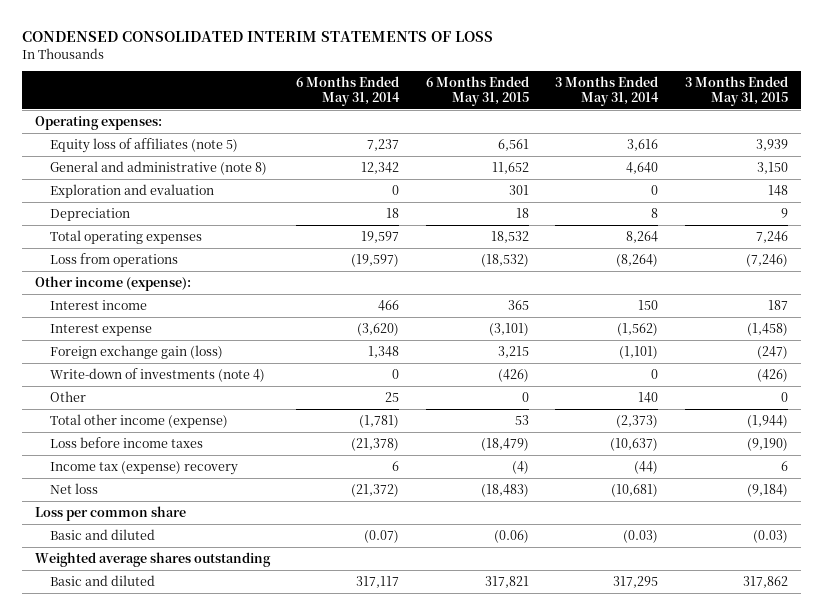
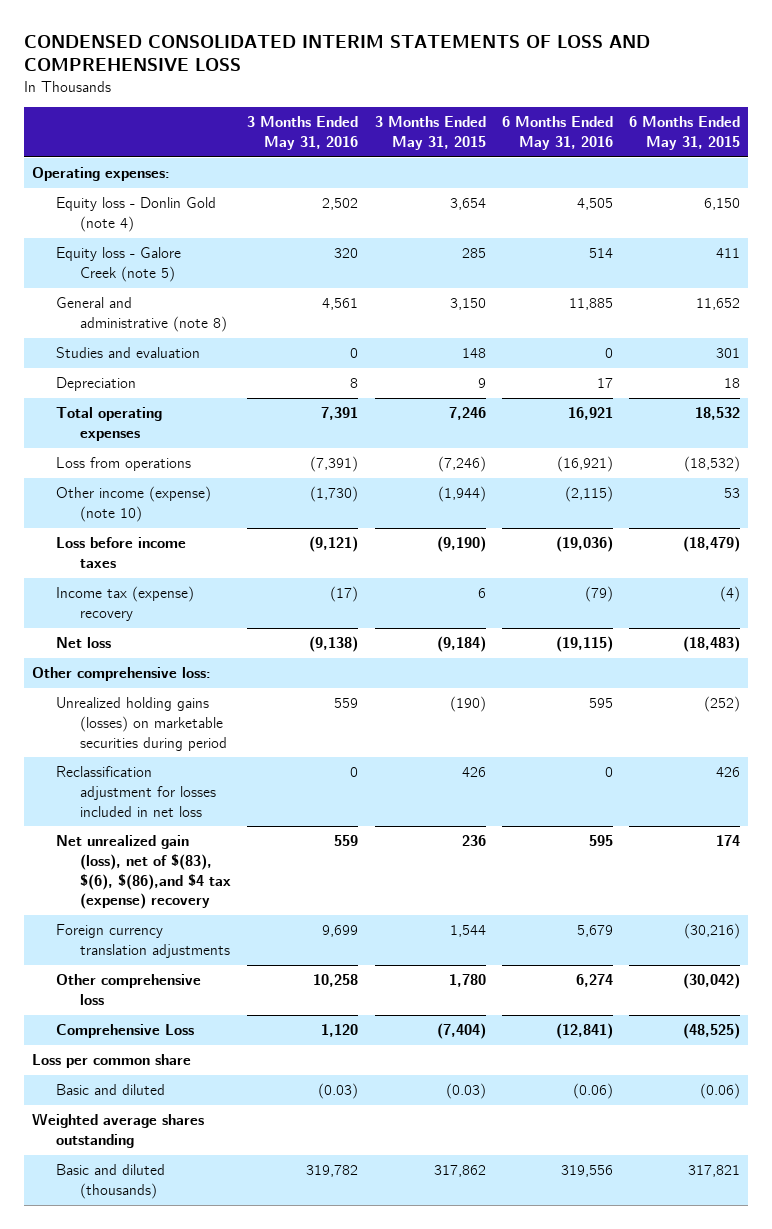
[21,30,493,42] CONDENSED CONSOLIDATED INTERIM STATEMENTS OF LOSS -> [24,34,651,72] CONDENSED CONSOLIDATED INTERIM STATEMENTS OF LOSS AND COMPREHENSIVE LOSS
[296,76,401,106] 6 Months Ended May 31, 2014 -> none
[555,76,660,106] 3 Months Ended May 31, 2014 -> none
none -> [247,116,359,151] 3 Months Ended May 31, 2016
none -> [501,116,613,151] 6 Months Ended May 31, 2016
none -> [56,197,217,232] Equity loss - Donlin Gold (note 4)
[49,138,238,154] Equity loss of affiliates (note 5) -> [56,247,182,282] Equity loss - Galore Creek (note 5)
[497,139,529,152] 6,561 -> [715,248,740,259] 411
[755,139,788,152] 3,939 -> [461,248,486,259] 285
[49,184,214,199] Exploration and evaluation -> [56,347,201,359] Studies and evaluation
[35,276,192,292] Other income (expense): -> none
[49,300,147,311] Interest income -> none
[49,324,152,337] Interest expense -> none
[49,345,223,360] Foreign exchange gain (loss) -> none
[49,368,265,383] Write-down of investments (note 4) -> none
[49,391,86,403] Other -> none
[49,414,228,429] Total other income (expense) -> [56,486,212,522] Other income (expense) (note 10)
none -> [32,667,212,682] Other comprehensive loss:
none -> [56,697,228,751] Unrealized holding gains (losses) on marketable securities during period
none -> [56,766,217,817] Reclassification adjustment for losses included in net loss
none -> [56,835,232,910] Net unrealized gain (loss), net of $(83), $(6), $(86),and $4 tax (expense) recovery
none -> [56,924,231,958] Foreign currency translation adjustments
none -> [56,974,202,1005] Other comprehensive loss
none -> [56,1024,195,1039] Comprehensive Loss
[49,575,155,587] Basic and diluted -> [56,1164,166,1199] Basic and diluted (thousands)

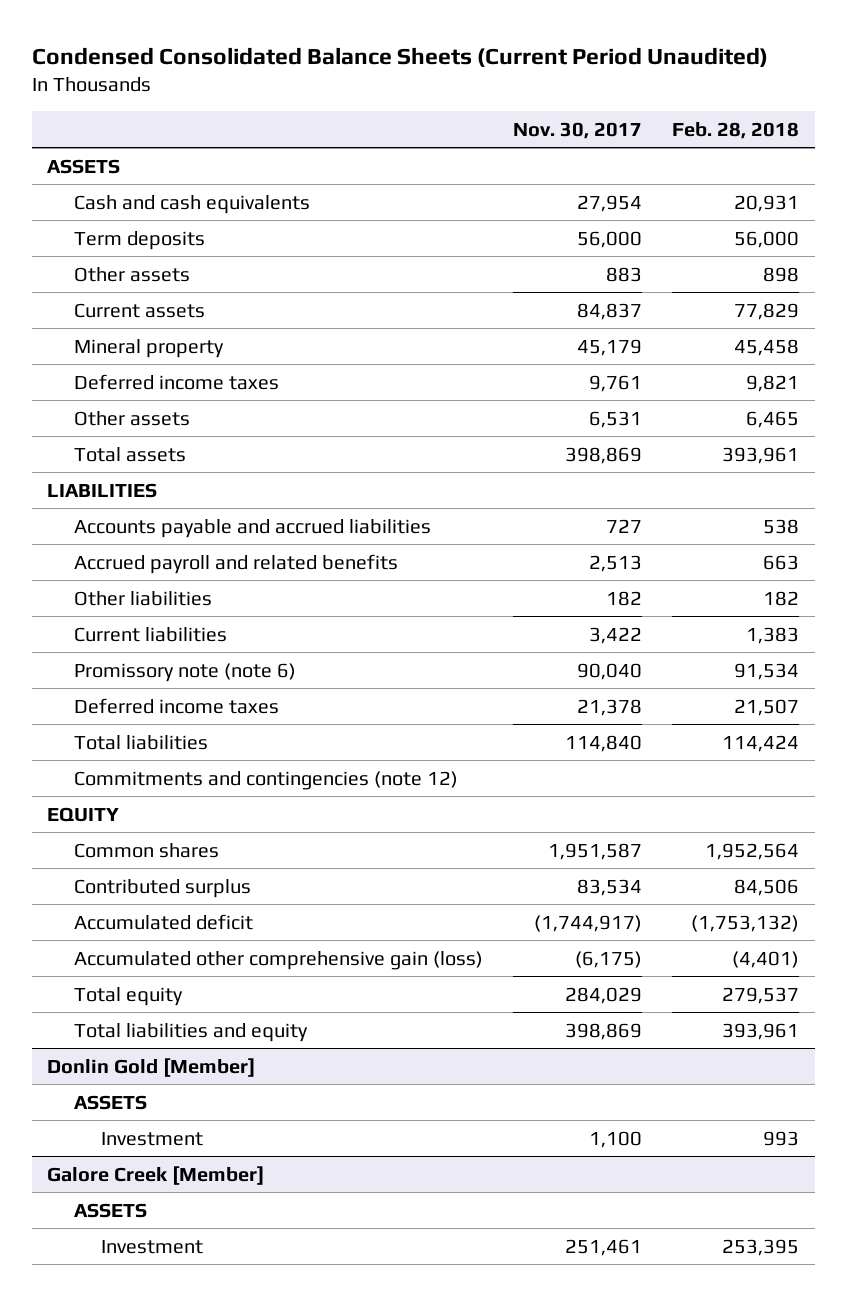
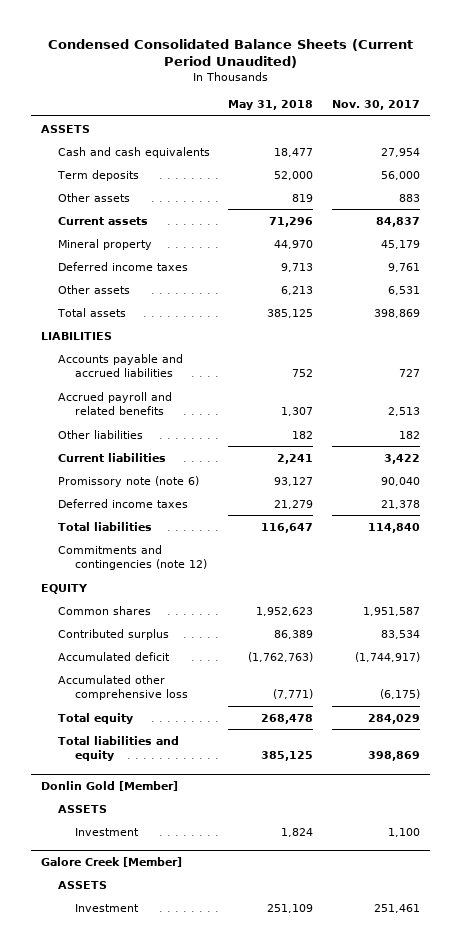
[672,121,800,139] Feb. 28, 2018 -> none
none -> [228,100,314,111] May 31, 2018
[74,950,484,970] Accumulated other comprehensive gain (loss) -> [57,674,188,701] Accumulated other comprehensive loss

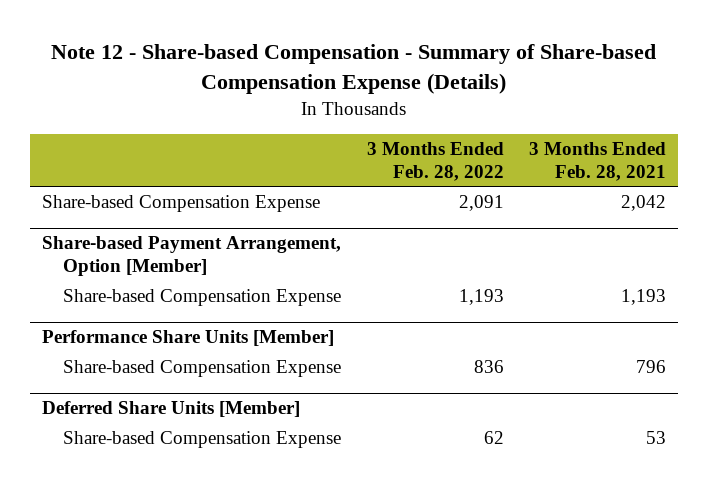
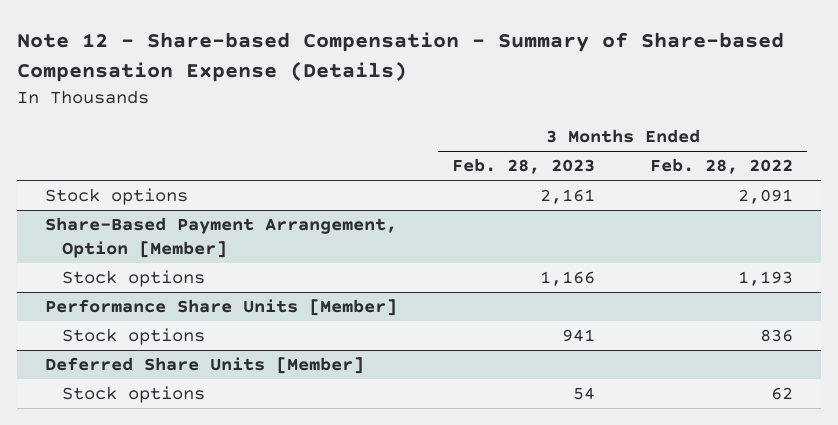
[528,142,666,181] 3 Months Ended Feb. 28, 2021 -> none
none -> [452,158,596,175] Feb. 28, 2023
[42,195,321,213] Share-based Compensation Expense -> [44,188,188,206] Stock options
[42,236,342,277] Share-based Payment Arrangement, Option [Member] -> [44,217,397,259] Share-Based Payment Arrangement, Option [Member]
[62,289,341,307] Share-based Compensation Expense -> [62,270,206,288] Stock options
[62,360,341,378] Share-based Compensation Expense -> [62,328,206,346] Stock options
[62,431,341,449] Share-based Compensation Expense -> [62,386,206,404] Stock options

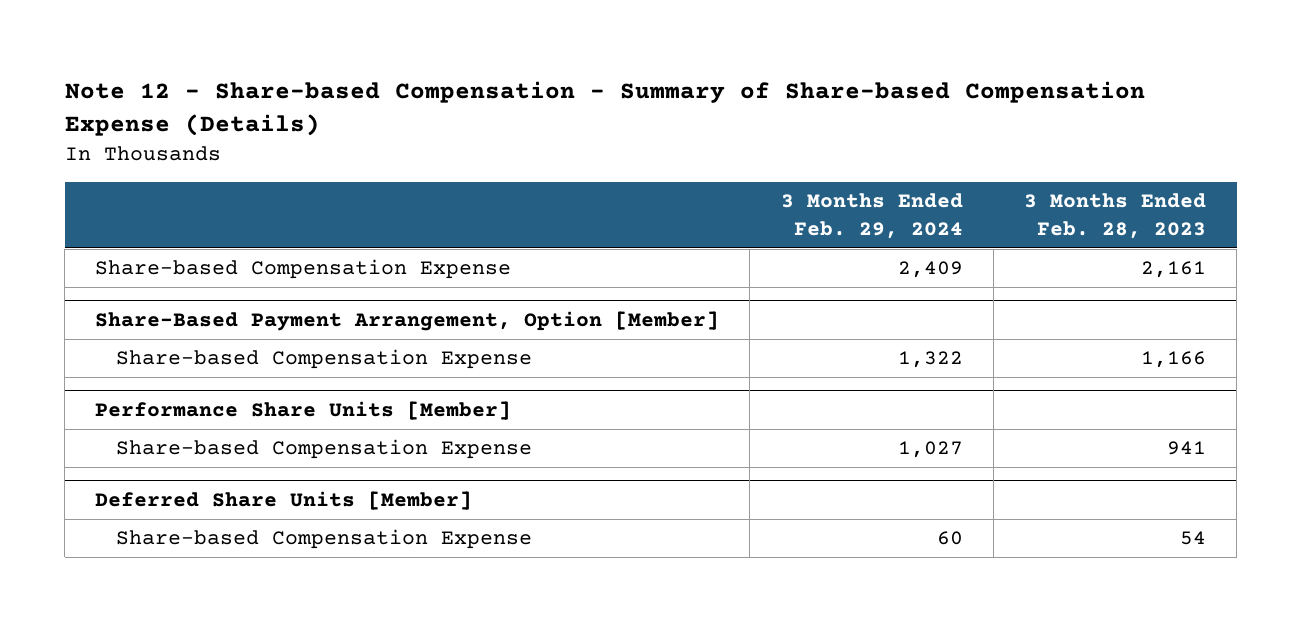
[650,158,794,175] Feb. 28, 2022 -> none
none -> [780,193,963,239] 3 Months Ended Feb. 29, 2024
[44,188,188,206] Stock options -> [95,259,512,280] Share-based Compensation Expense
[62,270,206,288] Stock options -> [116,349,533,370] Share-based Compensation Expense
[62,328,206,346] Stock options -> [116,439,533,460] Share-based Compensation Expense
[62,386,206,404] Stock options -> [116,529,533,550] Share-based Compensation Expense

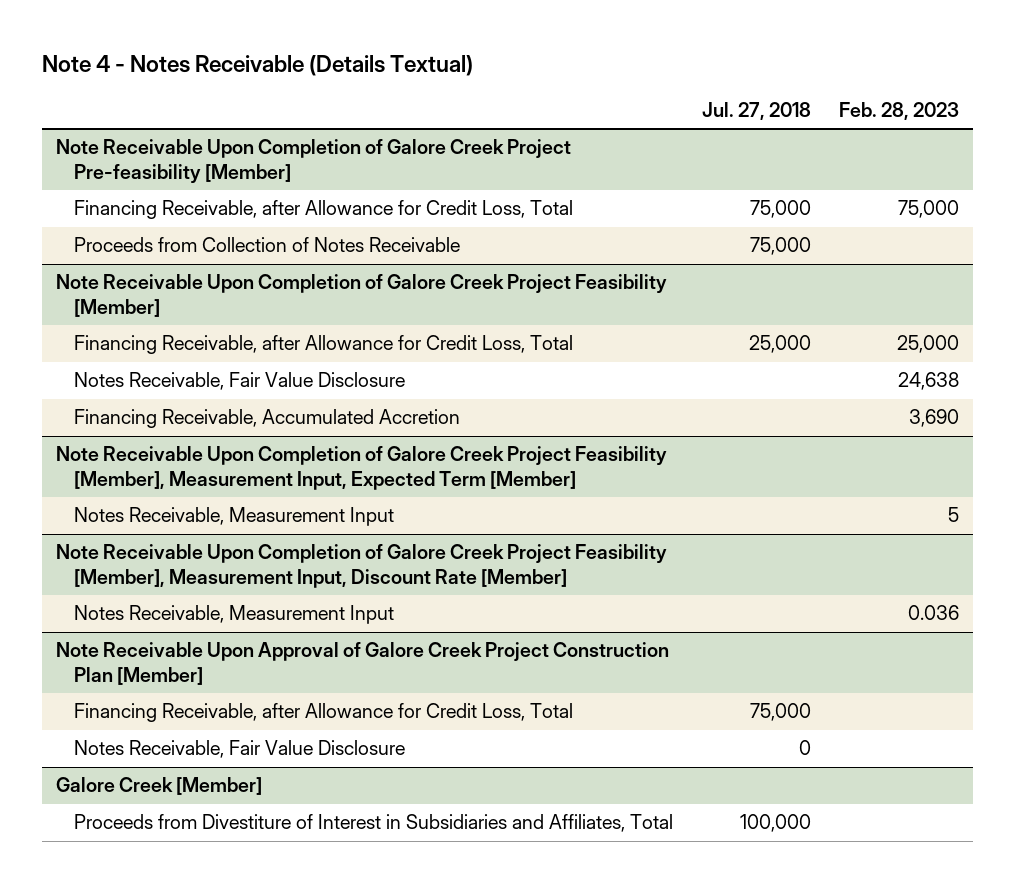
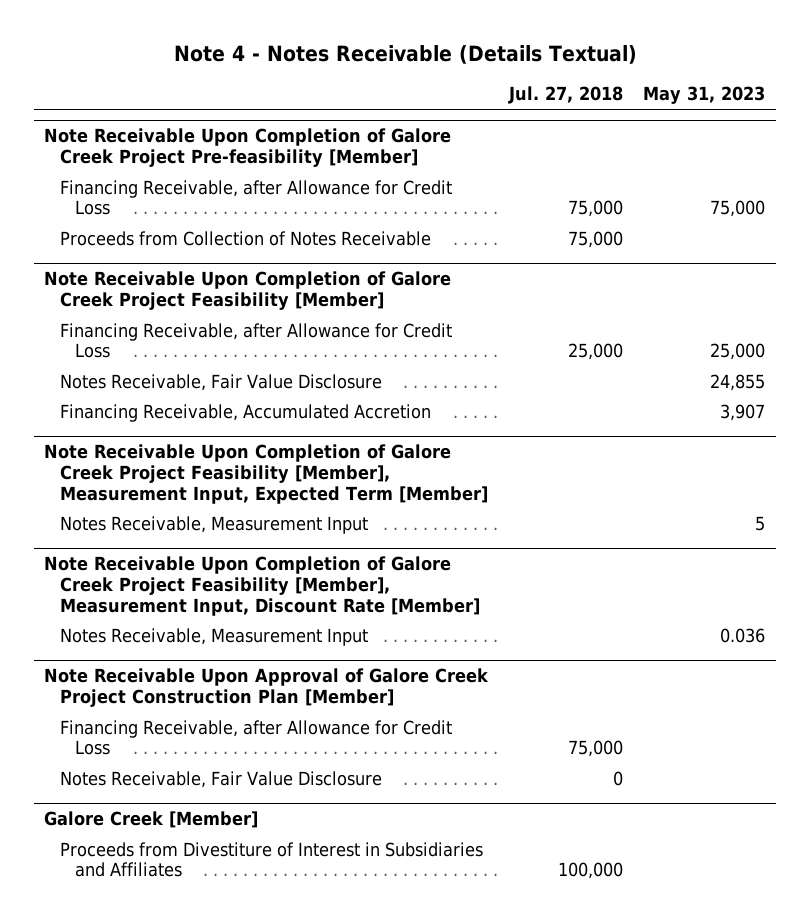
[839,102,960,121] Feb. 28, 2023 -> none
none -> [643,86,766,105] May 31, 2023
[74,200,574,220] Financing Receivable, after Allowance for Credit Loss, Total -> [59,179,452,216] Financing Receivable, after Allowance for Credit Loss
[74,335,574,355] Financing Receivable, after Allowance for Credit Loss, Total -> [59,322,452,359] Financing Receivable, after Allowance for Credit Loss
[74,703,574,723] Financing Receivable, after Allowance for Credit Loss, Total -> [59,719,452,756] Financing Receivable, after Allowance for Credit Loss
[74,814,674,833] Proceeds from Divestiture of Interest in Subsidiaries and Affiliates, Total -> [59,841,483,878] Proceeds from Divestiture of Interest in Subsidiaries and Affiliates

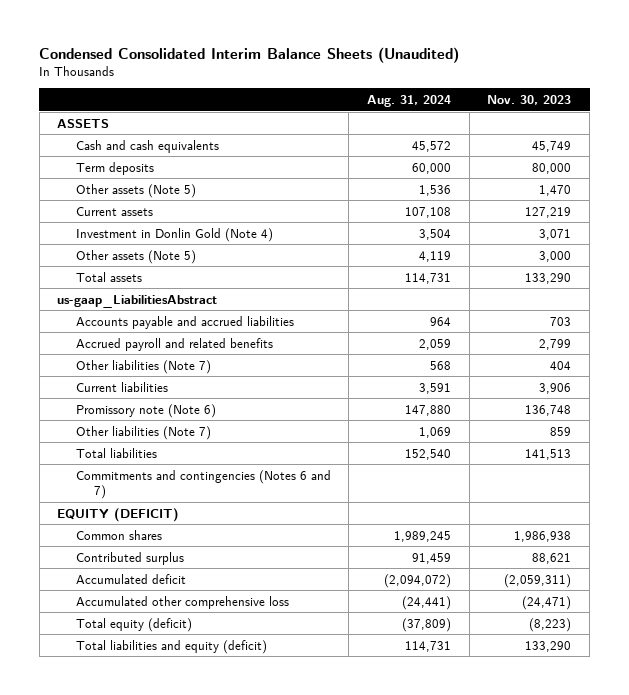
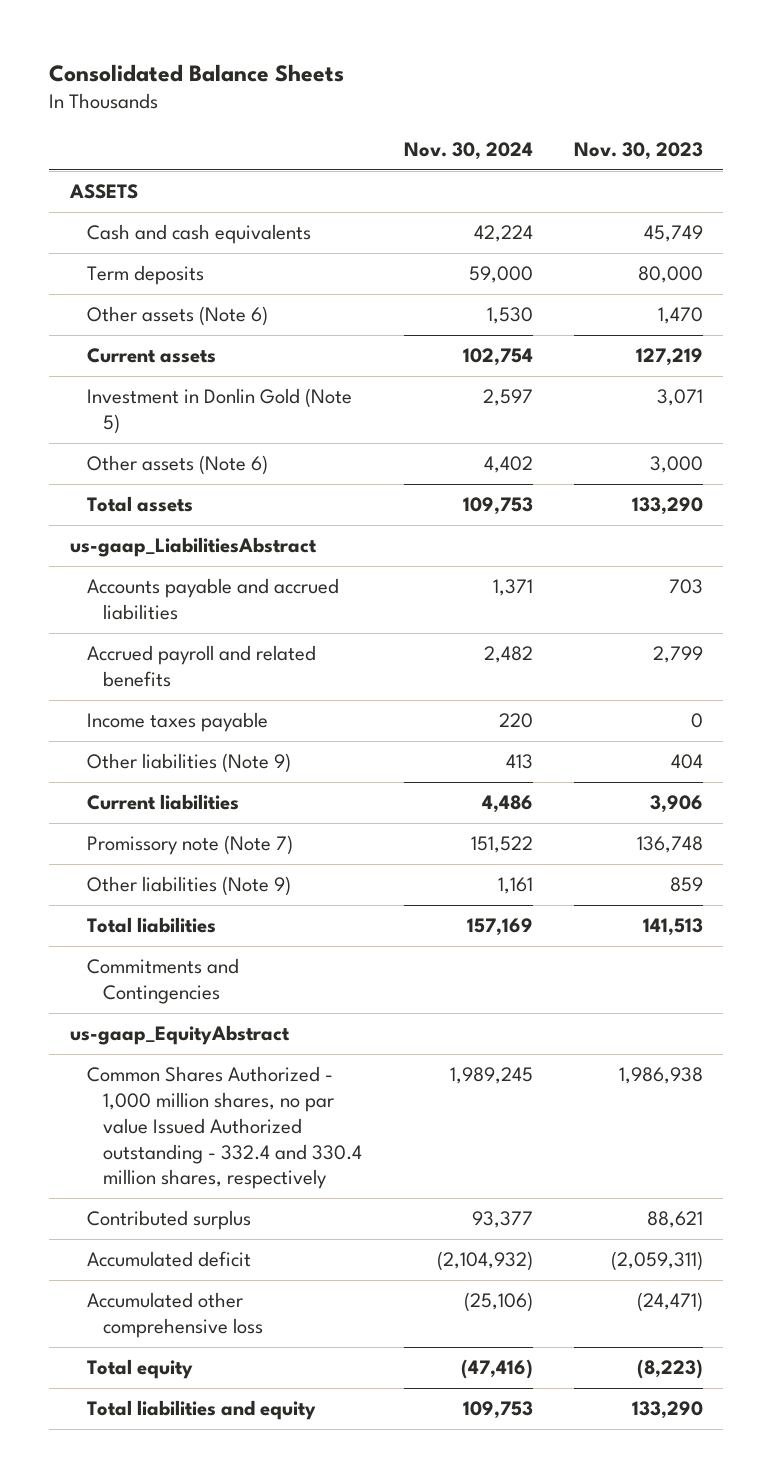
[39,46,460,63] Condensed Consolidated Interim Balance Sheets (Unaudited) -> [49,63,345,82] Consolidated Balance Sheets
[367,94,452,107] Aug. 31, 2024 -> none
none -> [403,141,533,160] Nov. 30, 2024
[75,183,196,198] Other assets (Note 5) -> [86,306,268,327] Other assets (Note 6)
[75,227,273,242] Investment in Donlin Gold (Note 4) -> [86,388,352,435] Investment in Donlin Gold (Note 5)
[75,249,196,264] Other assets (Note 5) -> [86,455,268,476] Other assets (Note 6)
none -> [86,712,268,733] Income taxes payable
[75,359,211,374] Other liabilities (Note 7) -> [86,753,291,774] Other liabilities (Note 9)
[75,403,216,418] Promissory note (Note 6) -> [86,835,293,856] Promissory note (Note 7)
[75,425,211,440] Other liabilities (Note 7) -> [86,876,291,897] Other liabilities (Note 9)
[75,469,331,500] Commitments and contingencies (Notes 6 and 7) -> [86,958,239,1005] Commitments and Contingencies
[57,507,180,522] EQUITY (DEFICIT) -> [69,1025,290,1046] us-gaap_EquityAbstract
[75,529,162,540] Common shares -> [86,1066,363,1190] Common Shares Authorized - 1,000 million shares, no par value Issued Authorized outstanding - 332.4 and 330.4 million shares, respectively
[75,617,192,632] Total equity (deficit) -> [86,1359,193,1380] Total equity
[75,639,267,654] Total liabilities and equity (deficit) -> [86,1400,316,1421] Total liabilities and equity

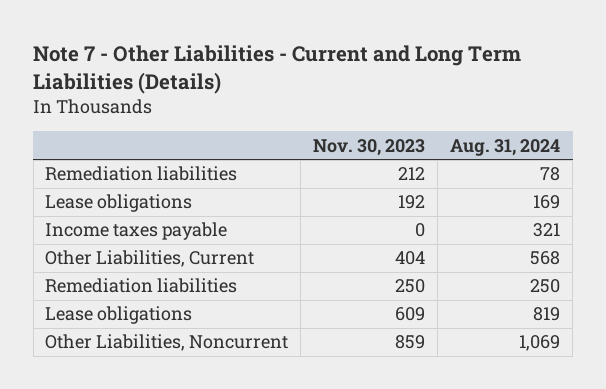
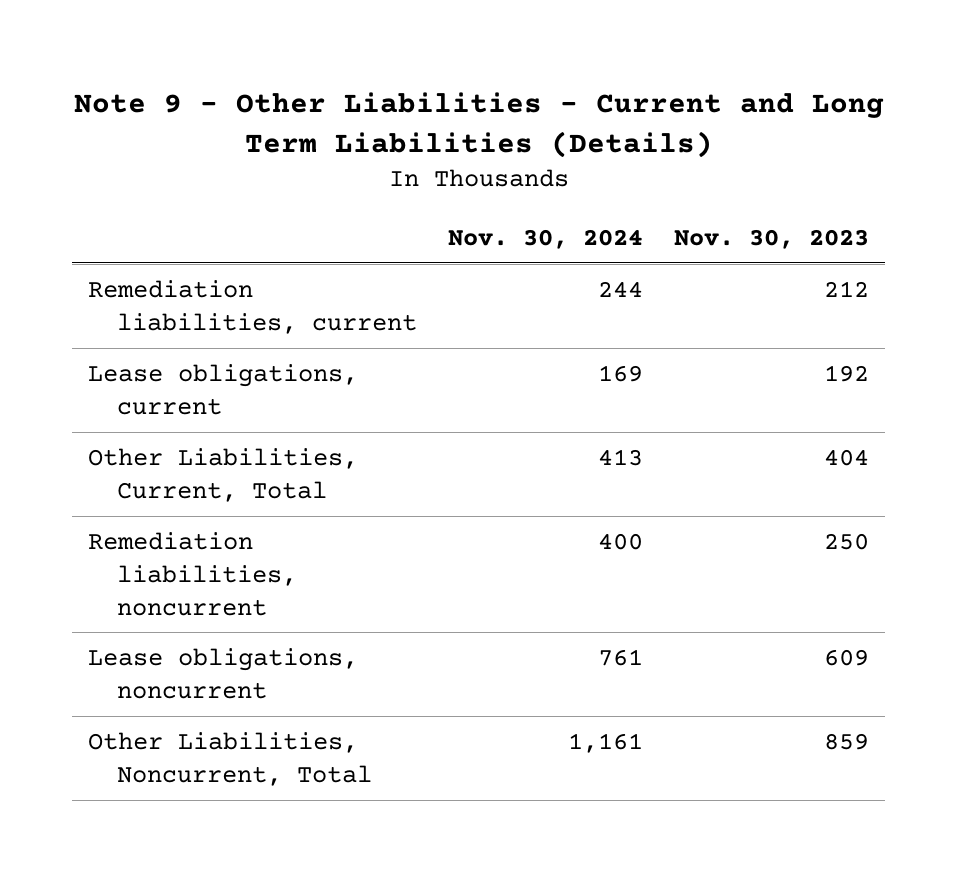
[33,44,522,94] Note 7 - Other Liabilities - Current and Long Term Liabilities (Details) -> [73,92,884,158] Note 9 - Other Liabilities - Current and Long Term Liabilities (Details)
[450,138,561,156] Aug. 31, 2024 -> none
none -> [448,228,644,249] Nov. 30, 2024
[45,222,228,241] Income taxes payable -> none
[45,166,238,182] Remediation liabilities -> [87,279,418,334] Remediation liabilities, current
[45,194,193,213] Lease obligations -> [87,363,358,415] Lease obligations, current
[45,250,255,268] Other Liabilities, Current -> [87,447,358,502] Other Liabilities, Current, Total
[45,278,238,294] Remediation liabilities -> [87,531,298,616] Remediation liabilities, noncurrent
[45,306,193,325] Lease obligations -> [87,647,358,699] Lease obligations, noncurrent
[45,334,289,352] Other Liabilities, Noncurrent -> [87,731,373,786] Other Liabilities, Noncurrent, Total

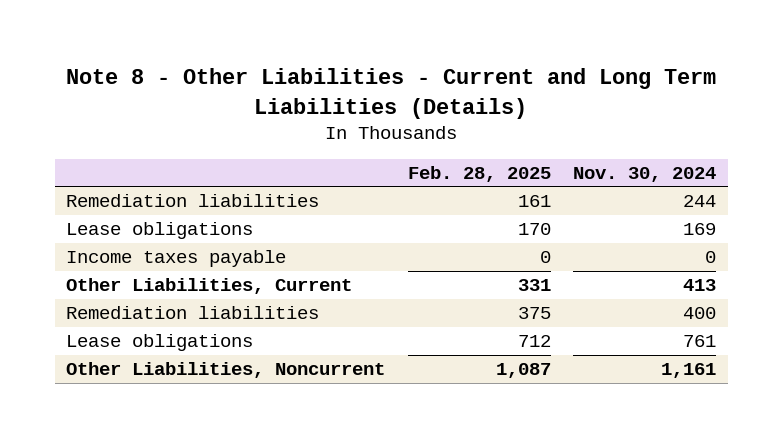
[73,92,884,158] Note 9 - Other Liabilities - Current and Long Term Liabilities (Details) -> [66,68,717,119] Note 8 - Other Liabilities - Current and Long Term Liabilities (Details)
[674,228,870,249] Nov. 30, 2023 -> none
none -> [407,165,551,182] Feb. 28, 2025
[87,279,418,334] Remediation liabilities, current -> [65,194,319,208] Remediation liabilities
[87,363,358,415] Lease obligations, current -> [65,222,253,240] Lease obligations
none -> [65,250,286,268] Income taxes payable
[87,447,358,502] Other Liabilities, Current, Total -> [65,278,352,295] Other Liabilities, Current
[87,531,298,616] Remediation liabilities, noncurrent -> [65,306,319,320] Remediation liabilities
[87,647,358,699] Lease obligations, noncurrent -> [65,334,253,352] Lease obligations
[87,731,373,786] Other Liabilities, Noncurrent, Total -> [65,362,385,379] Other Liabilities, Noncurrent

